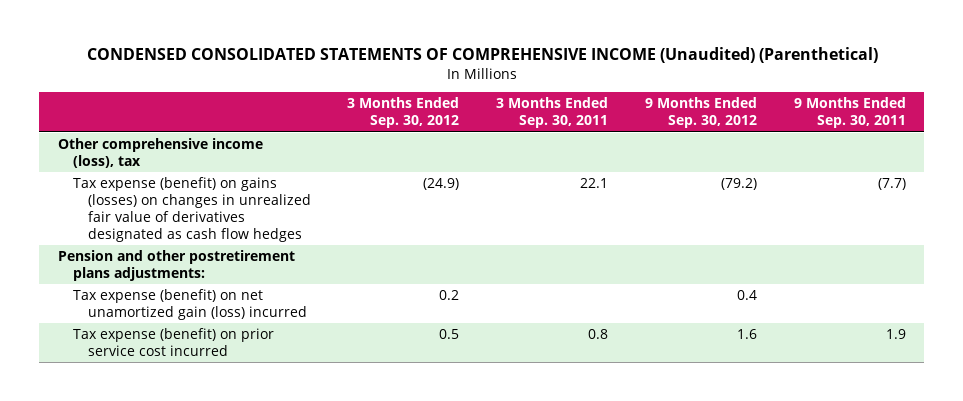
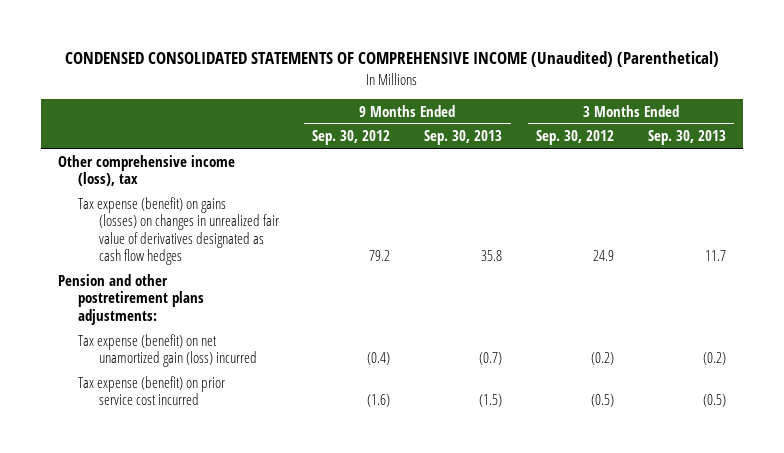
[496,97,609,129] 3 Months Ended Sep. 30, 2011 -> none
[793,97,906,129] 9 Months Ended Sep. 30, 2011 -> none
none -> [424,130,503,146] Sep. 30, 2013
none -> [647,130,726,146] Sep. 30, 2013
[423,177,460,190] (24.9) -> [593,250,615,262] 24.9
[720,177,757,190] (79.2) -> [369,250,391,262] 79.2
[439,289,460,300] 0.2 -> [591,352,615,366] (0.2)
[736,289,757,300] 0.4 -> [367,352,391,366] (0.4)
[439,328,460,339] 0.5 -> [591,394,615,408] (0.5)
[736,328,757,339] 1.6 -> [367,394,391,408] (1.6)

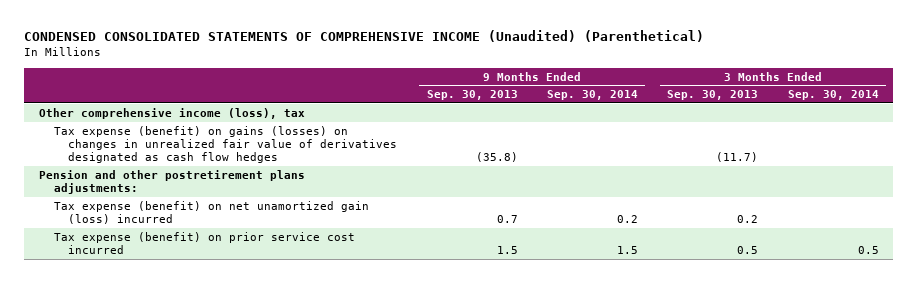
[312,130,391,146] Sep. 30, 2012 -> none
[536,130,615,146] Sep. 30, 2012 -> none
none -> [546,90,638,101] Sep. 30, 2014
none -> [787,90,879,101] Sep. 30, 2014
[481,250,503,262] 35.8 -> [475,152,518,163] (35.8)
[704,250,726,262] 11.7 -> [716,152,759,163] (11.7)
[479,352,503,366] (0.7) -> [496,215,518,224] 0.7
[702,352,726,366] (0.2) -> [737,215,759,224] 0.2
[479,394,503,408] (1.5) -> [496,246,518,255] 1.5
[702,394,726,408] (0.5) -> [737,246,759,255] 0.5

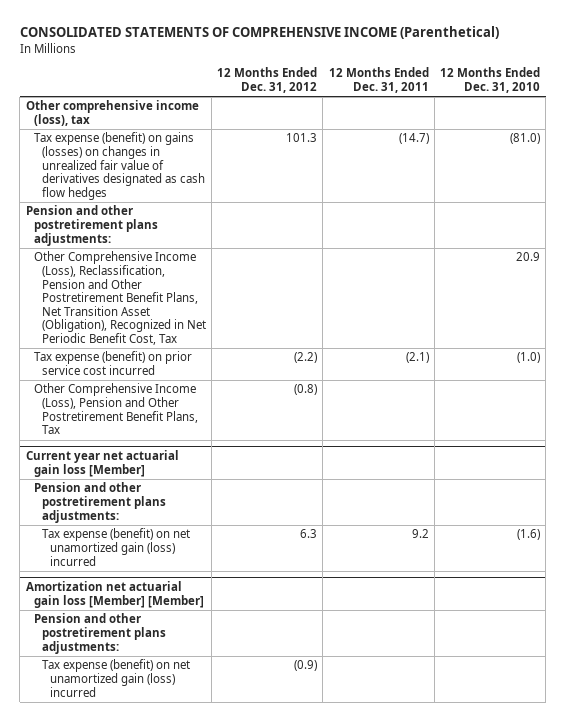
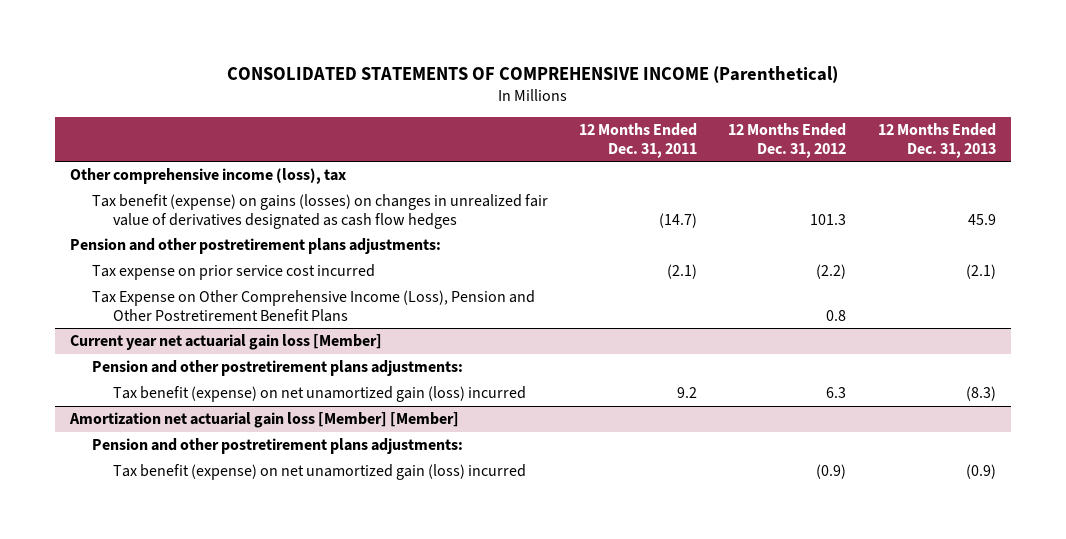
[440,67,541,94] 12 Months Ended Dec. 31, 2010 -> none
none -> [877,123,996,158] 12 Months Ended Dec. 31, 2013
[33,132,205,200] Tax expense (benefit) on gains (losses) on changes in unrealized fair value of derivatives designated as cash flow hedges -> [91,194,548,229] Tax benefit (expense) on gains (losses) on changes in unrealized fair value of derivatives designated as cash flow hedges
[33,251,206,345] Other Comprehensive Income (Loss), Reclassification, Pension and Other Postretirement Benefit Plans, Net Transition Asset (Obligation), Recognized in Net Periodic Benefit Cost, Tax -> none
[33,351,192,376] Tax expense (benefit) on prior service cost incurred -> [91,264,375,281] Tax expense on prior service cost incurred
[33,383,198,435] Other Comprehensive Income (Loss), Pension and Other Postretirement Benefit Plans, Tax -> [91,290,535,322] Tax Expense on Other Comprehensive Income (Loss), Pension and Other Postretirement Benefit Plans
[294,384,318,396] (0.8) -> [826,309,847,321] 0.8
[41,528,190,566] Tax expense (benefit) on net unamortized gain (loss) incurred -> [113,386,527,403] Tax benefit (expense) on net unamortized gain (loss) incurred
[41,659,190,697] Tax expense (benefit) on net unamortized gain (loss) incurred -> [113,464,527,481] Tax benefit (expense) on net unamortized gain (loss) incurred

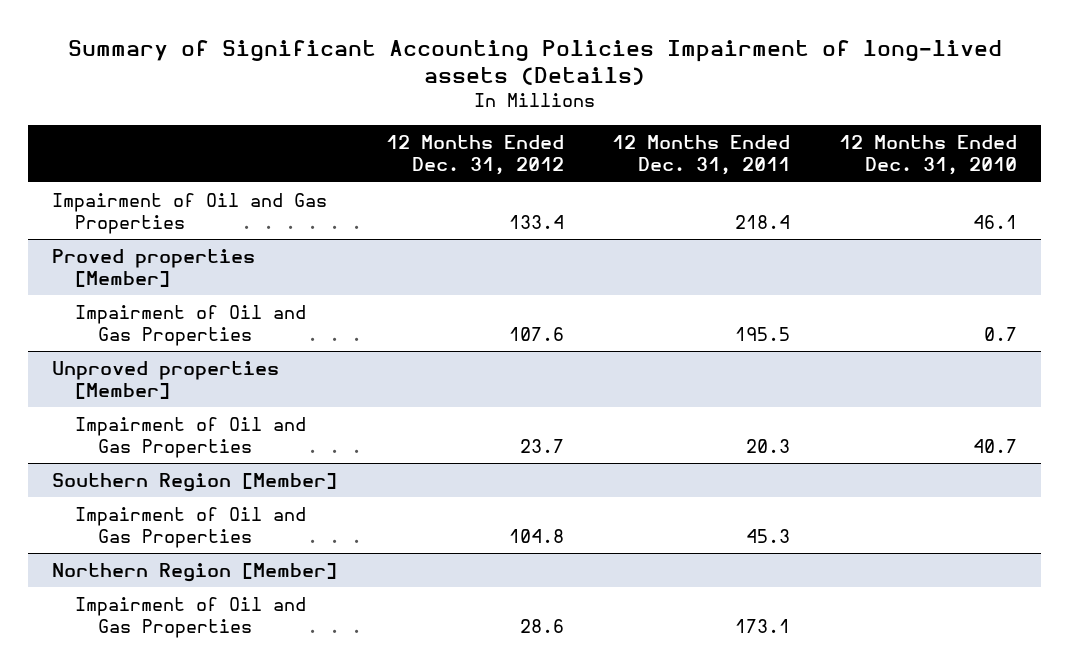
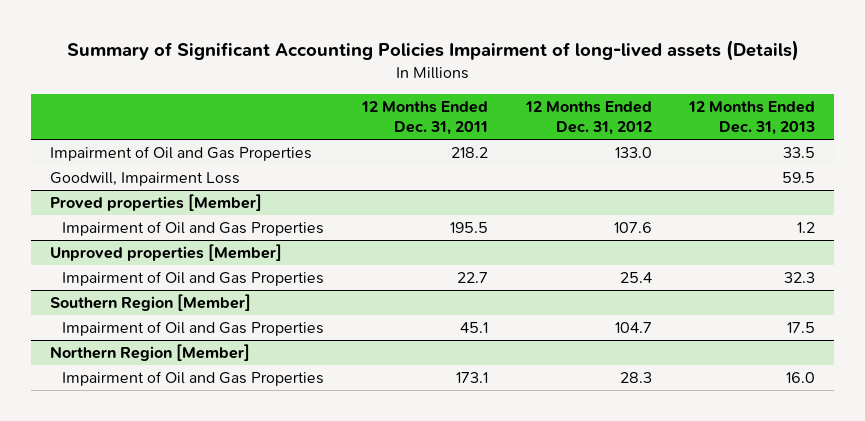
[838,135,1017,176] 12 Months Ended Dec. 31, 2010 -> none
none -> [688,100,816,135] 12 Months Ended Dec. 31, 2013
[508,214,564,229] 133.4 -> [614,147,652,159] 133.0
[735,214,791,229] 218.4 -> [450,147,488,159] 218.2
none -> [49,172,240,187] Goodwill, Impairment Loss
[519,438,564,453] 23.7 -> [619,272,652,284] 25.4
[746,438,791,453] 20.3 -> [456,272,488,284] 22.7
[508,528,564,543] 104.8 -> [614,322,652,334] 104.7
[746,528,791,543] 45.3 -> [459,322,488,334] 45.1
[519,618,564,633] 28.6 -> [619,372,652,384] 28.3

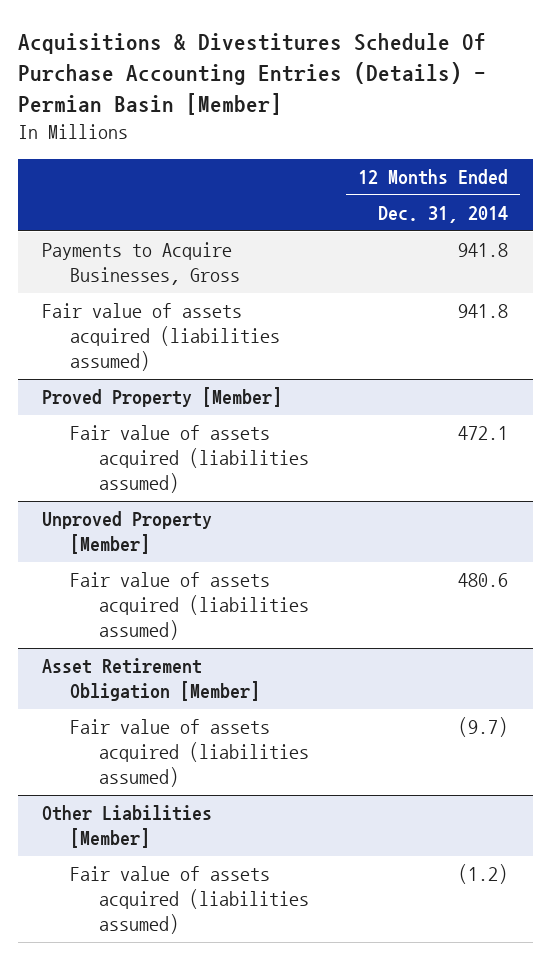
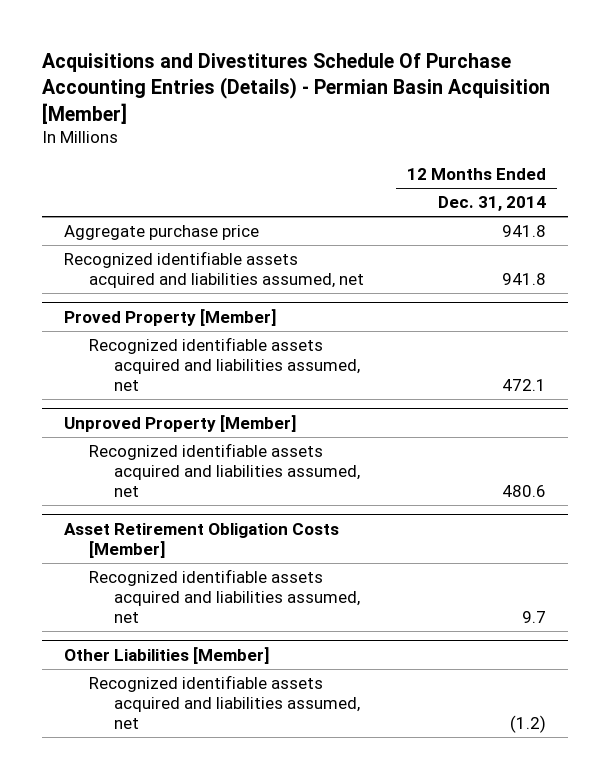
[17,32,486,116] Acquisitions & Divestitures Schedule Of Purchase Accounting Entries (Details) - Permian Basin [Member] -> [42,53,551,124] Acquisitions and Divestitures Schedule Of Purchase Accounting Entries (Details) - Permian Basin Acquisition [Member]
[42,242,241,286] Payments to Acquire Businesses, Gross -> [63,225,259,241] Aggregate purchase price
[42,303,281,372] Fair value of assets acquired (liabilities assumed) -> [63,251,364,288] Recognized identifiable assets acquired and liabilities assumed, net
[70,425,309,494] Fair value of assets acquired (liabilities assumed) -> [88,337,360,391] Recognized identifiable assets acquired and liabilities assumed, net
[70,572,309,641] Fair value of assets acquired (liabilities assumed) -> [88,443,360,497] Recognized identifiable assets acquired and liabilities assumed, net
[42,658,261,702] Asset Retirement Obligation [Member] -> [63,522,339,558] Asset Retirement Obligation Costs [Member]
[70,719,309,788] Fair value of assets acquired (liabilities assumed) -> [88,569,360,623] Recognized identifiable assets acquired and liabilities assumed, net
[458,717,509,738] (9.7) -> [522,610,547,623] 9.7
[70,866,309,935] Fair value of assets acquired (liabilities assumed) -> [88,675,360,729] Recognized identifiable assets acquired and liabilities assumed, net

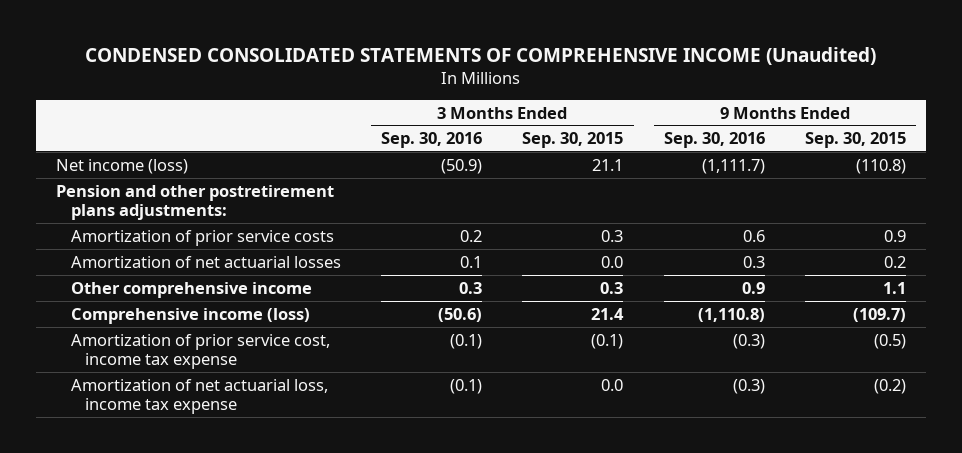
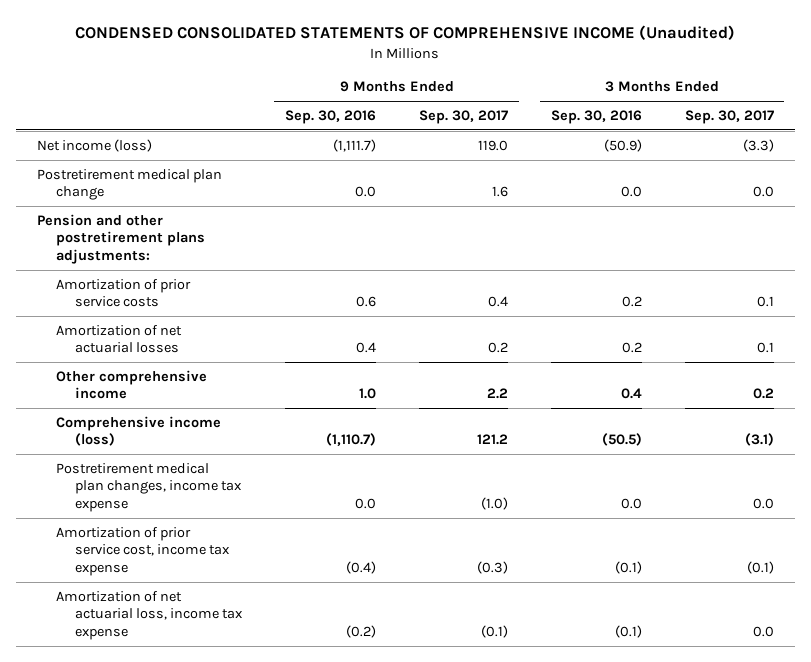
[522,132,624,149] Sep. 30, 2015 -> none
[805,132,907,149] Sep. 30, 2015 -> none
none -> [419,109,509,124] Sep. 30, 2017
none -> [684,109,774,124] Sep. 30, 2017
none -> [37,168,223,201] Postretirement medical plan change
[460,255,483,268] 0.1 -> [621,342,642,354] 0.2
[742,255,765,268] 0.3 -> [356,342,377,354] 0.4
[459,281,483,294] 0.3 -> [620,388,642,400] 0.4
[741,281,765,294] 0.9 -> [359,388,377,400] 1.0
[438,307,483,322] (50.6) -> [601,433,642,447] (50.5)
[697,307,765,322] (1,110.8) -> [326,433,377,447] (1,110.7)
none -> [56,462,243,512] Postretirement medical plan changes, income tax expense
[732,333,765,349] (0.3) -> [346,560,377,574] (0.4)
[732,378,765,394] (0.3) -> [346,624,377,638] (0.2)

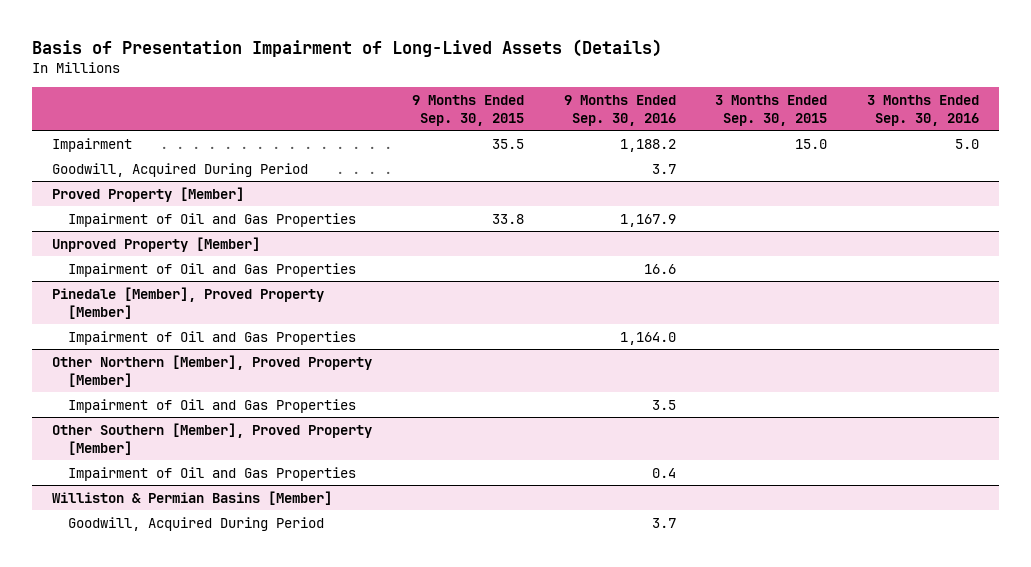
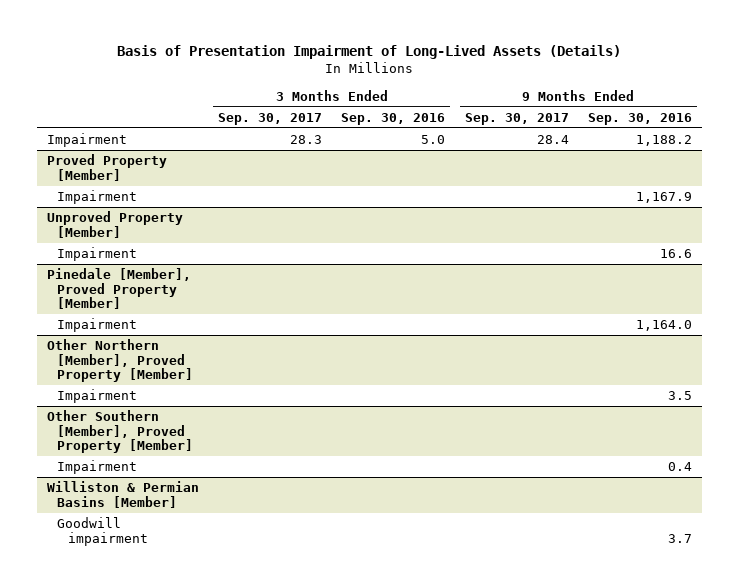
[411,94,524,126] 9 Months Ended Sep. 30, 2015 -> none
[715,94,828,126] 3 Months Ended Sep. 30, 2015 -> none
none -> [218,112,323,125] Sep. 30, 2017
none -> [464,112,569,125] Sep. 30, 2017
[51,162,308,177] Goodwill, Acquired During Period -> none
[68,212,357,227] Impairment of Oil and Gas Properties -> [57,190,138,205] Impairment
[68,262,357,277] Impairment of Oil and Gas Properties -> [57,247,138,262] Impairment
[68,330,357,345] Impairment of Oil and Gas Properties -> [57,318,138,333] Impairment
[68,398,357,413] Impairment of Oil and Gas Properties -> [57,389,138,404] Impairment
[68,466,357,481] Impairment of Oil and Gas Properties -> [57,460,138,475] Impairment
[68,516,325,531] Goodwill, Acquired During Period -> [57,517,148,546] Goodwill impairment

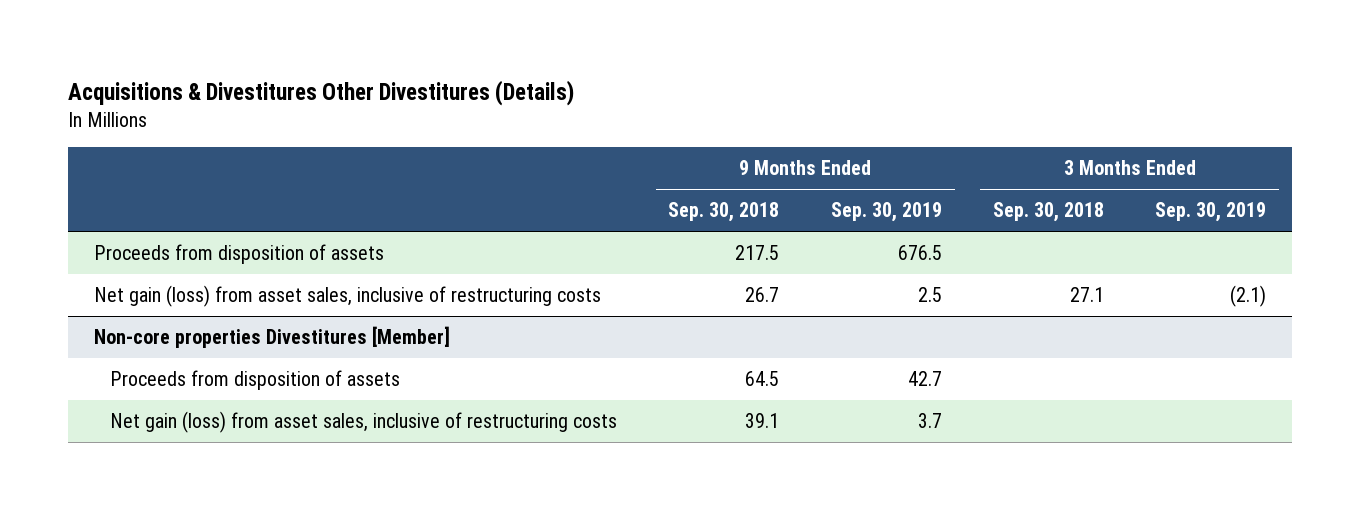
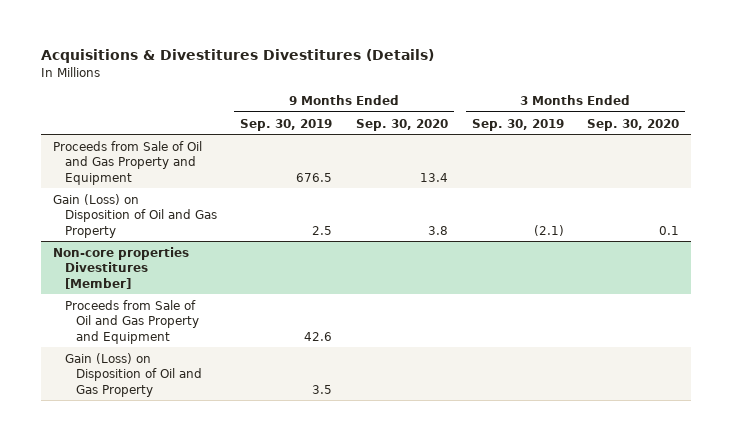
[68,79,575,106] Acquisitions & Divestitures Other Divestitures (Details) -> [41,49,435,64] Acquisitions & Divestitures Divestitures (Details)
[668,202,780,223] Sep. 30, 2018 -> none
[993,202,1105,223] Sep. 30, 2018 -> none
none -> [355,118,448,131] Sep. 30, 2020
none -> [587,118,680,131] Sep. 30, 2020
[94,244,385,265] Proceeds from disposition of assets -> [53,140,203,185] Proceeds from Sale of Oil and Gas Property and Equipment
[94,285,602,308] Net gain (loss) from asset sales, inclusive of restructuring costs -> [53,193,217,238] Gain (Loss) on Disposition of Oil and Gas Property
[110,411,618,434] Net gain (loss) from asset sales, inclusive of restructuring costs -> none
[110,370,401,391] Proceeds from disposition of assets -> [64,299,199,344] Proceeds from Sale of Oil and Gas Property and Equipment
[907,371,942,387] 42.7 -> [304,331,333,341] 42.6
none -> [64,352,202,397] Gain (Loss) on Disposition of Oil and Gas Property

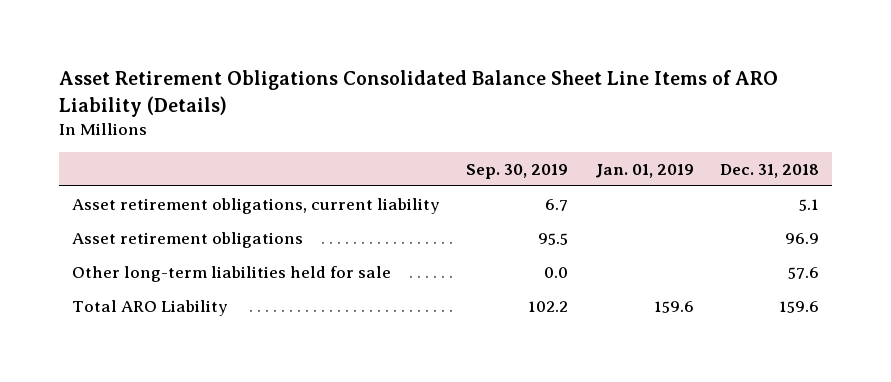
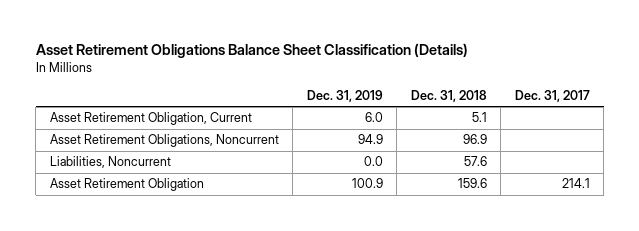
[58,70,778,117] Asset Retirement Obligations Consolidated Balance Sheet Line Items of ARO Liability (Details) -> [35,43,468,59] Asset Retirement Obligations Balance Sheet Classification (Details)
[466,163,569,179] Sep. 30, 2019 -> none
[594,163,694,178] Jan. 01, 2019 -> none
none -> [306,89,383,102] Dec. 31, 2019
none -> [514,89,590,102] Dec. 31, 2017
[71,197,440,214] Asset retirement obligations, current liability -> [49,112,252,126] Asset Retirement Obligation, Current
[71,231,303,248] Asset retirement obligations -> [49,134,279,148] Asset Retirement Obligations, Noncurrent
[71,265,391,282] Other long-term liabilities held for sale -> [49,156,171,169] Liabilities, Noncurrent
[71,299,228,316] Total ARO Liability -> [49,178,204,192] Asset Retirement Obligation

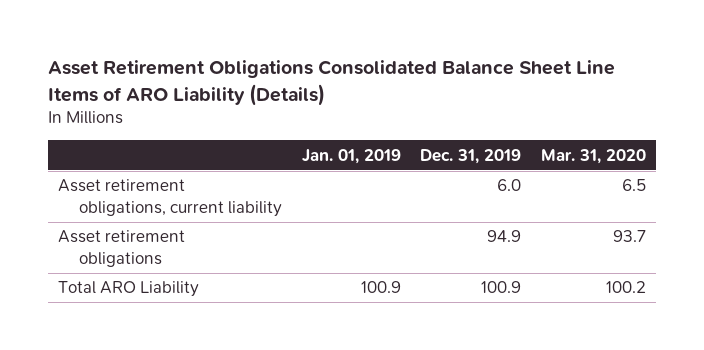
[35,43,468,59] Asset Retirement Obligations Balance Sheet Classification (Details) -> [48,60,616,106] Asset Retirement Obligations Consolidated Balance Sheet Line Items of ARO Liability (Details)
[410,89,487,102] Dec. 31, 2018 -> none
[514,89,590,102] Dec. 31, 2017 -> none
none -> [301,148,401,164] Jan. 01, 2019
none -> [540,148,646,164] Mar. 31, 2020
[49,156,171,169] Liabilities, Noncurrent -> none
[49,112,252,126] Asset Retirement Obligation, Current -> [58,179,282,217] Asset retirement obligations, current liability
[49,134,279,148] Asset Retirement Obligations, Noncurrent -> [58,230,186,267] Asset retirement obligations
[49,178,204,192] Asset Retirement Obligation -> [58,281,200,298] Total ARO Liability

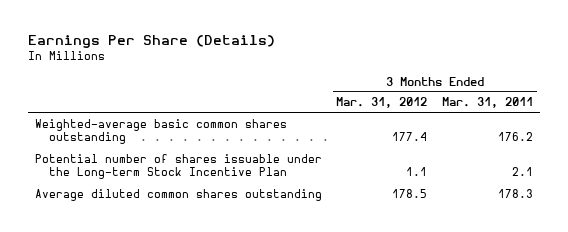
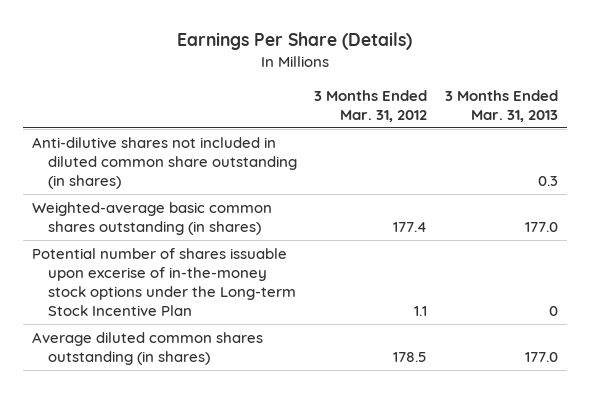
[442,97,534,109] Mar. 31, 2011 -> none
none -> [444,89,558,122] 3 Months Ended Mar. 31, 2013
none -> [31,136,297,189] Anti-dilutive shares not included in diluted common share outstanding (in shares)
[34,118,287,145] Weighted-average basic common shares outstanding -> [31,201,272,235] Weighted-average basic common shares outstanding (in shares)
[34,153,322,180] Potential number of shares issuable under the Long-term Stock Incentive Plan -> [31,247,296,317] Potential number of shares issuable upon excerise of in-the-money stock options under the Long-term Stock Incentive Plan
[34,188,322,201] Average diluted common shares outstanding -> [31,331,263,365] Average diluted common shares outstanding (in shares)

